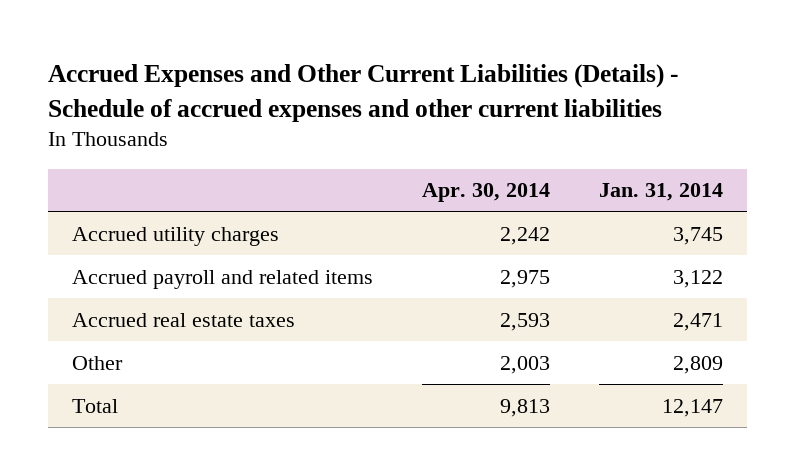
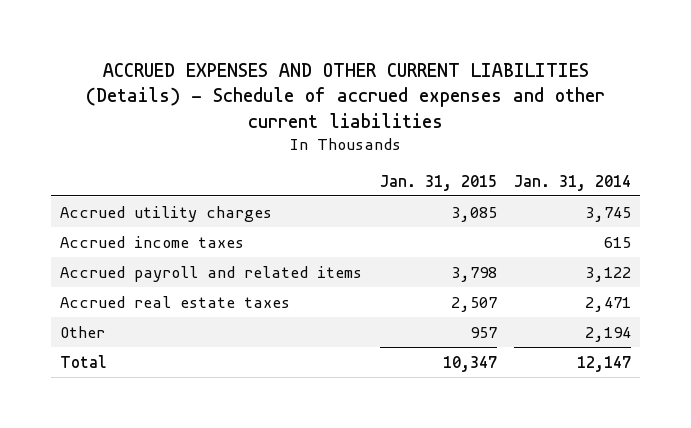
[47,64,678,122] Accrued Expenses and Other Current Liabilities (Details) - Schedule of accrued expenses and other current liabilities -> [85,62,605,128] ACCRUED EXPENSES AND OTHER CURRENT LIABILITIES (Details) - Schedule of accrued expenses and other current liabilities
[421,183,550,203] Apr. 30, 2014 -> none
none -> [379,174,497,191] Jan. 31, 2015
none -> [60,235,245,248] Accrued income taxes
[672,355,723,374] 2,809 -> [584,326,631,342] 2,194

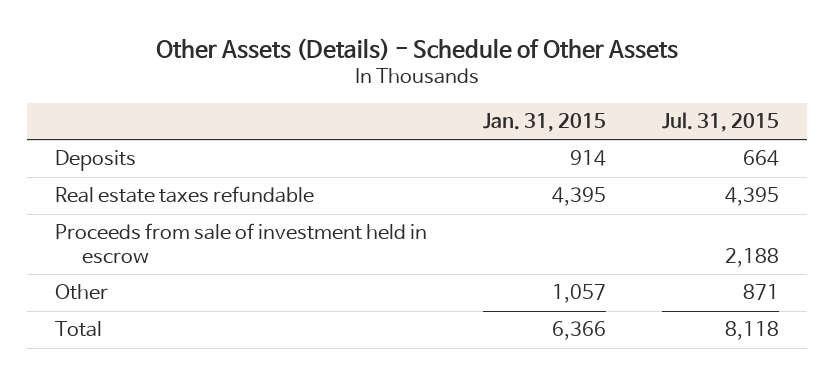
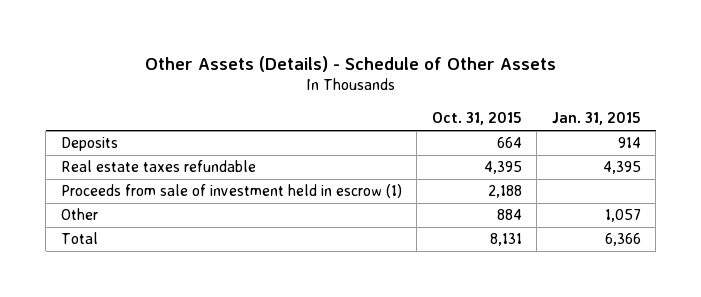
[662,111,780,132] Jul. 31, 2015 -> none
none -> [431,112,522,126] Oct. 31, 2015
[54,223,427,264] Proceeds from sale of investment held in escrow -> [60,184,402,199] Proceeds from sale of investment held in escrow (1)

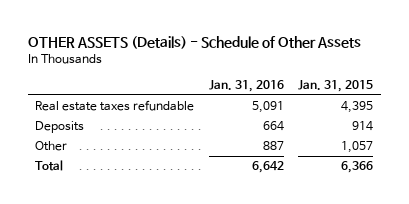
[144,55,556,72] Other Assets (Details) - Schedule of Other Assets -> [28,35,362,49] OTHER ASSETS (Details) - Schedule of Other Assets
[431,112,522,126] Oct. 31, 2015 -> none
none -> [208,80,284,93] Jan. 31, 2016
[60,184,402,199] Proceeds from sale of investment held in escrow (1) -> none
[60,137,118,152] Deposits -> [35,121,85,134] Deposits

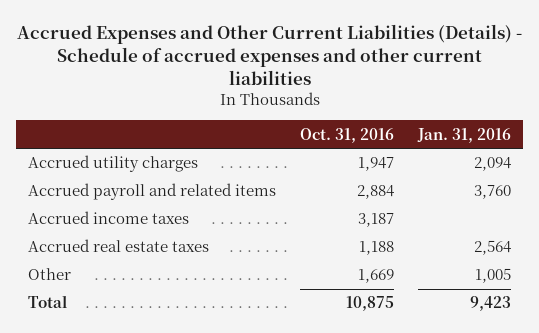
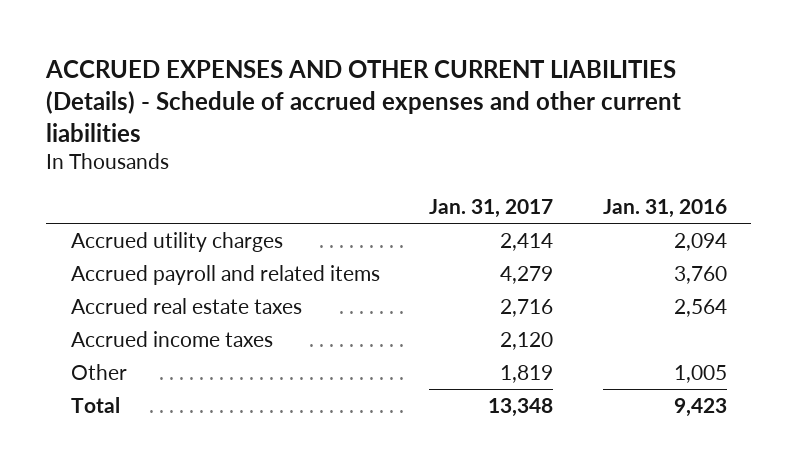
[16,24,522,86] Accrued Expenses and Other Current Liabilities (Details) - Schedule of accrued expenses and other current liabilities -> [44,59,681,142] ACCRUED EXPENSES AND OTHER CURRENT LIABILITIES (Details) - Schedule of accrued expenses and other current liabilities
[300,127,395,143] Oct. 31, 2016 -> none
none -> [429,198,554,218] Jan. 31, 2017
[28,211,190,225] Accrued income taxes -> [70,330,273,347] Accrued income taxes

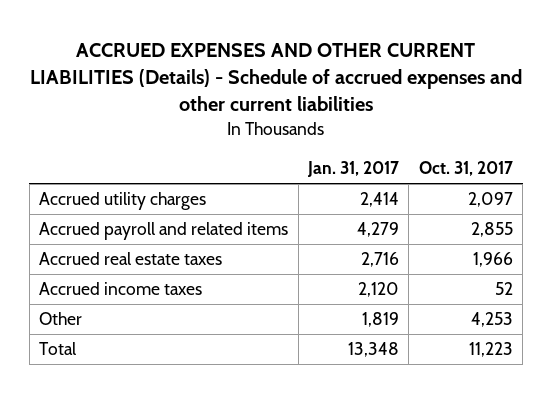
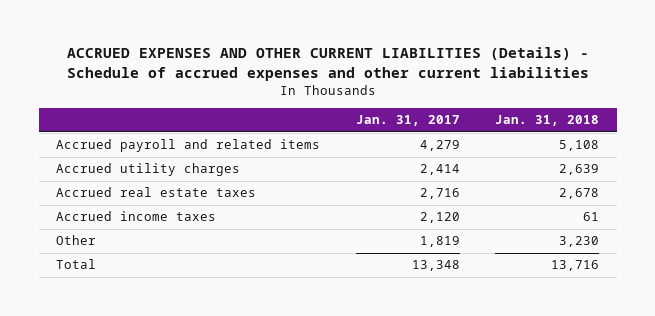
[418,161,513,177] Oct. 31, 2017 -> none
none -> [495,115,600,127] Jan. 31, 2018
[39,192,207,211] Accrued utility charges -> [56,163,241,177] Accrued utility charges

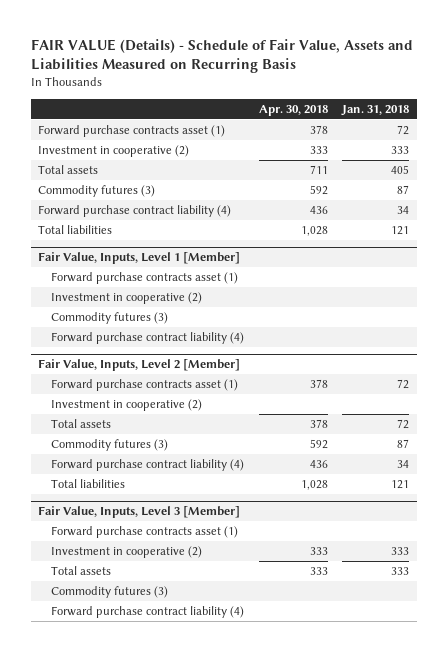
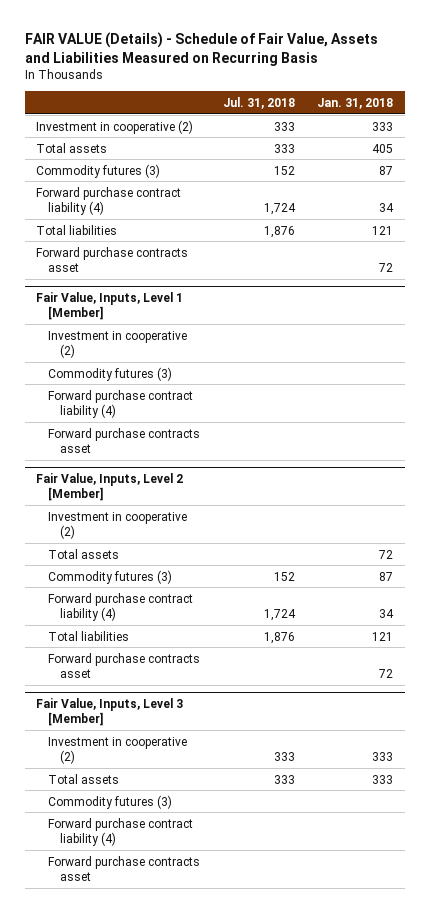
[258,104,328,116] Apr. 30, 2018 -> none
none -> [222,96,295,109] Jul. 31, 2018
[37,125,225,138] Forward purchase contracts asset (1) -> none
none -> [35,246,188,272] Forward purchase contracts asset
[51,272,239,285] Forward purchase contracts asset (1) -> none
none -> [47,427,200,453] Forward purchase contracts asset
[51,379,239,392] Forward purchase contracts asset (1) -> none
none -> [47,652,200,678] Forward purchase contracts asset
[51,526,239,539] Forward purchase contracts asset (1) -> none
none -> [47,855,200,881] Forward purchase contracts asset

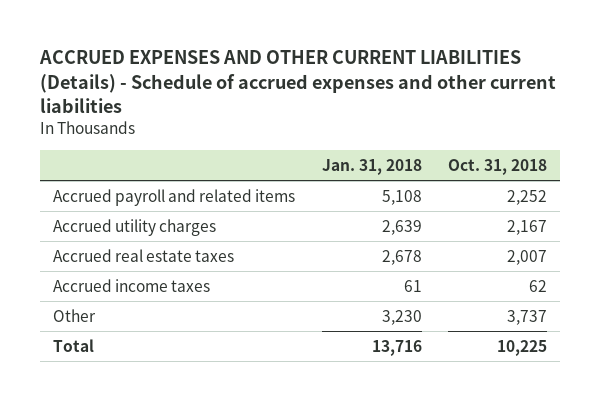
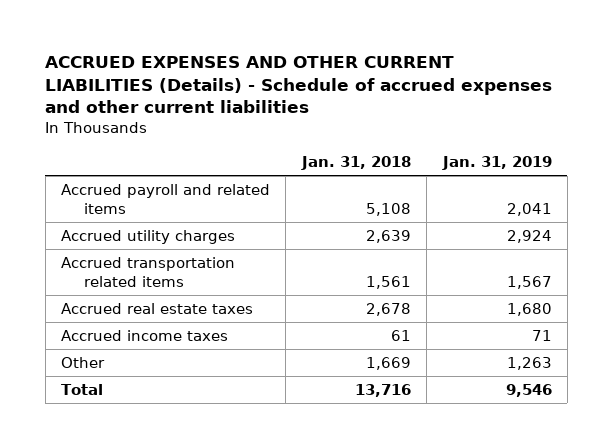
[448,158,548,175] Oct. 31, 2018 -> none
none -> [441,156,552,171] Jan. 31, 2019
none -> [60,257,235,287] Accrued transportation related items
[381,309,422,325] 3,230 -> [365,357,411,371] 1,669

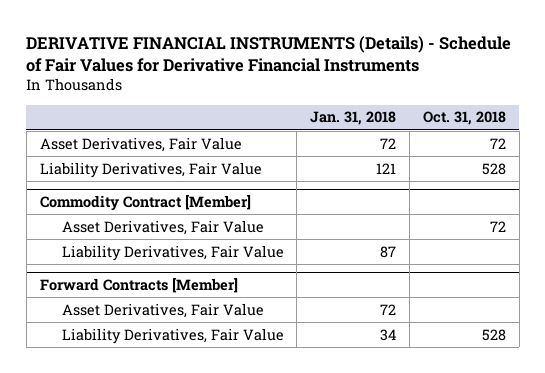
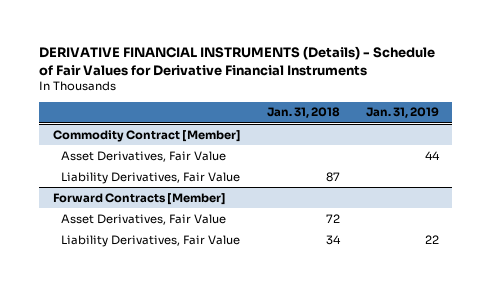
[422,111,506,126] Oct. 31, 2018 -> none
none -> [366,107,440,119] Jan. 31, 2019
[39,136,242,152] Asset Derivatives, Fair Value -> none
[39,161,262,178] Liability Derivatives, Fair Value -> none

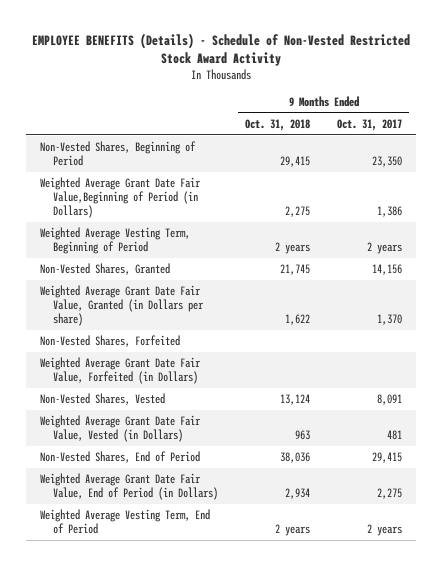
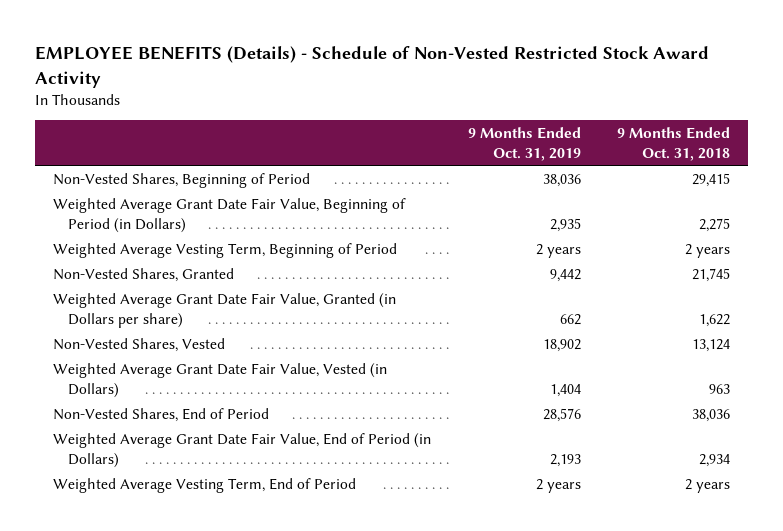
[337,118,403,131] Oct. 31, 2017 -> none
none -> [467,126,581,161] 9 Months Ended Oct. 31, 2019
[39,177,201,219] Weighted Average Grant Date Fair Value,Beginning of Period (in Dollars) -> [53,197,407,233] Weighted Average Grant Date Fair Value, Beginning of Period (in Dollars)
[39,335,180,348] Non-Vested Shares, Forfeited -> none
[39,357,201,385] Weighted Average Grant Date Fair Value, Forfeited (in Dollars) -> none

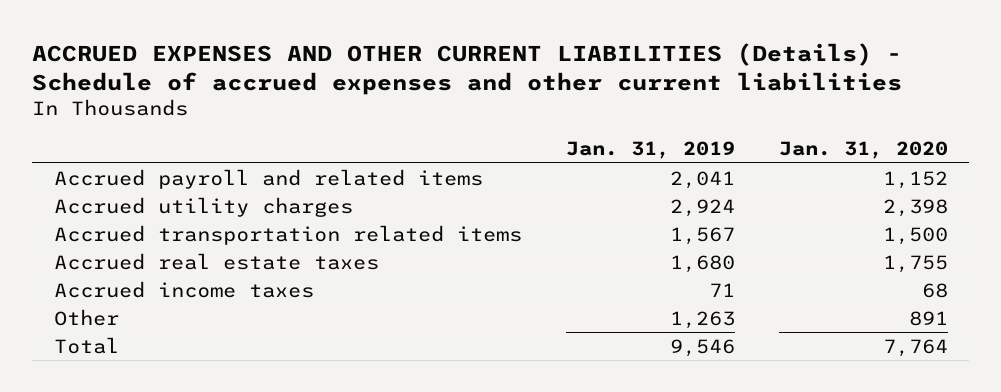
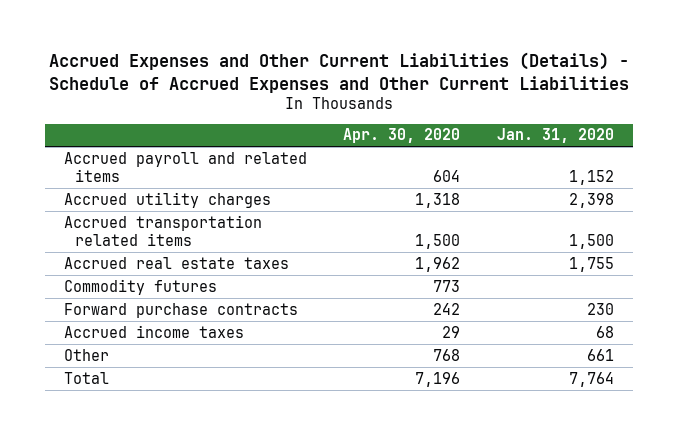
[31,43,902,96] ACCRUED EXPENSES AND OTHER CURRENT LIABILITIES (Details) - Schedule of accrued expenses and other current liabilities -> [48,52,629,93] Accrued Expenses and Other Current Liabilities (Details) - Schedule of Accrued Expenses and Other Current Liabilities
[565,140,735,159] Jan. 31, 2019 -> none
none -> [343,128,461,144] Apr. 30, 2020
none -> [63,278,217,295] Commodity futures
none -> [63,302,298,318] Forward purchase contracts
[908,310,948,326] 891 -> [587,348,615,361] 661

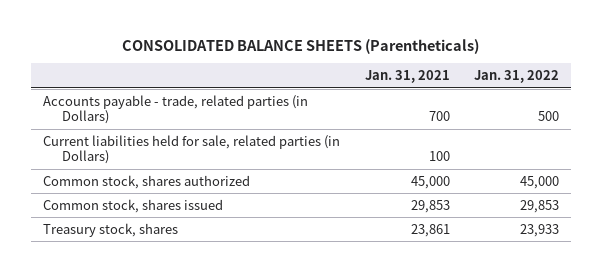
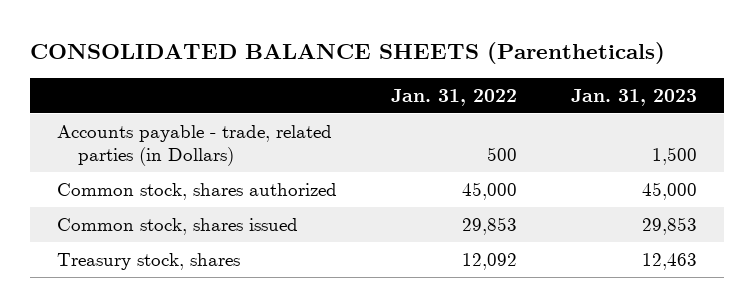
[364,70,450,84] Jan. 31, 2021 -> none
none -> [571,88,698,106] Jan. 31, 2023
[43,134,341,165] Current liabilities held for sale, related parties (in Dollars) -> none
[520,223,560,237] 23,933 -> [462,252,518,270] 12,092

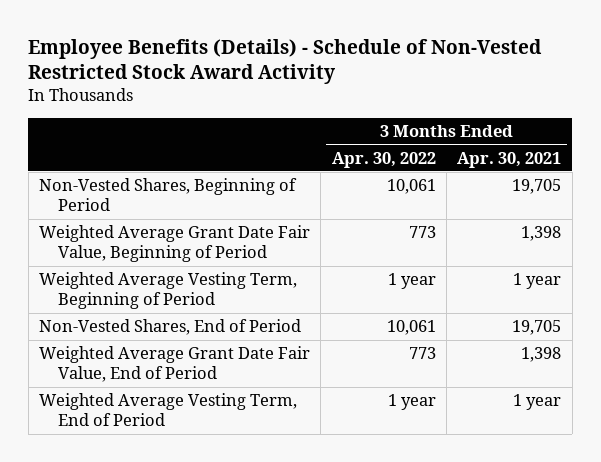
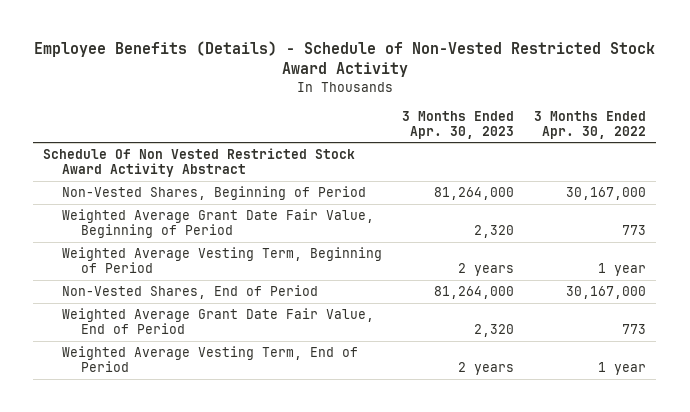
[457,151,562,168] Apr. 30, 2021 -> none
none -> [402,110,515,139] 3 Months Ended Apr. 30, 2023
none -> [43,148,356,178] Schedule Of Non Vested Restricted Stock Award Activity Abstract
[386,179,436,195] 10,061 -> [566,187,647,201] 30,167,000
[386,320,436,336] 10,061 -> [566,286,647,300] 30,167,000

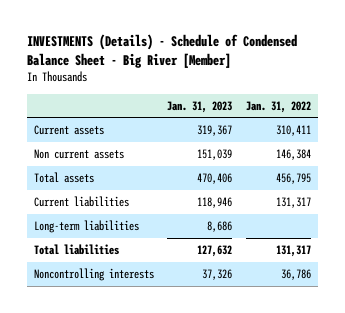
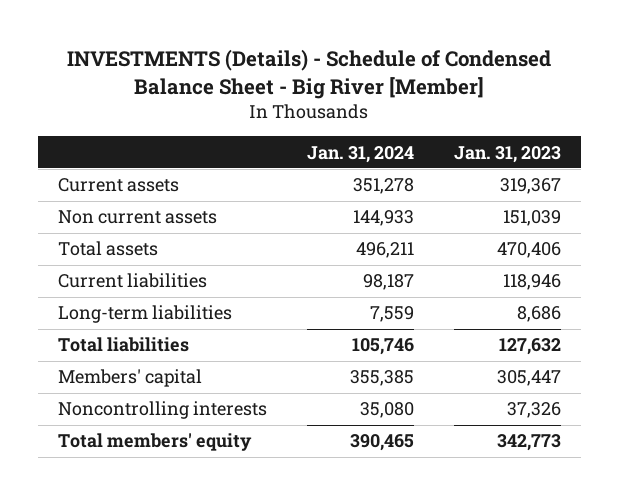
[245,100,311,113] Jan. 31, 2022 -> none
none -> [306,145,414,163] Jan. 31, 2024
none -> [57,369,202,388] Members' capital
none -> [57,433,252,452] Total members' equity

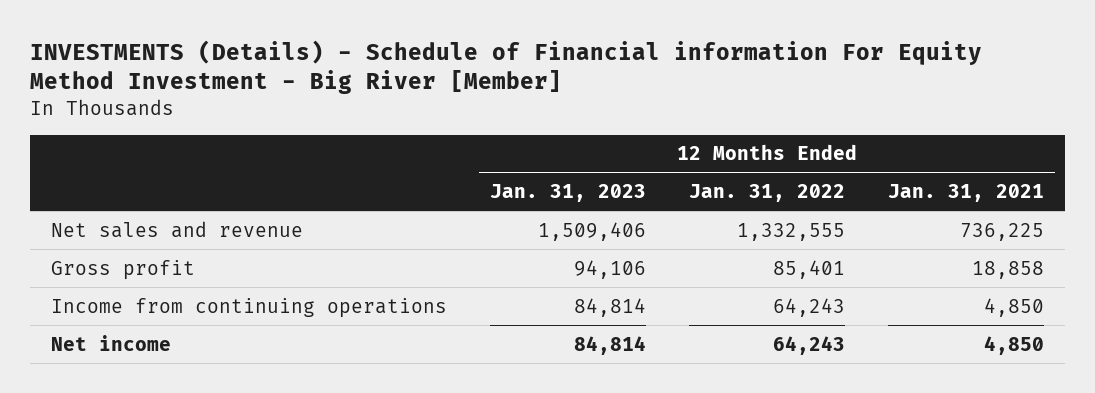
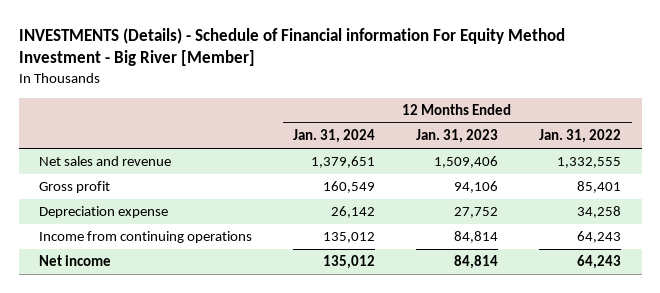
[887,183,1044,202] Jan. 31, 2021 -> none
none -> [293,129,376,144] Jan. 31, 2024
none -> [39,206,169,219] Depreciation expense

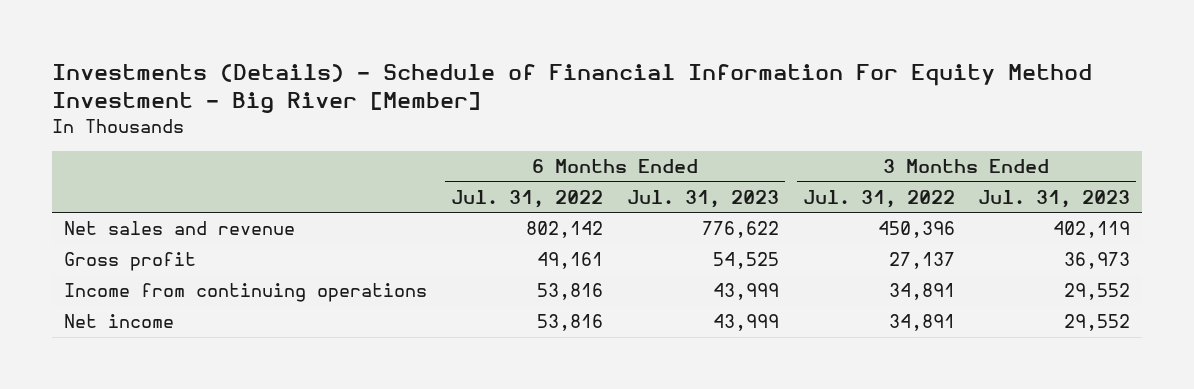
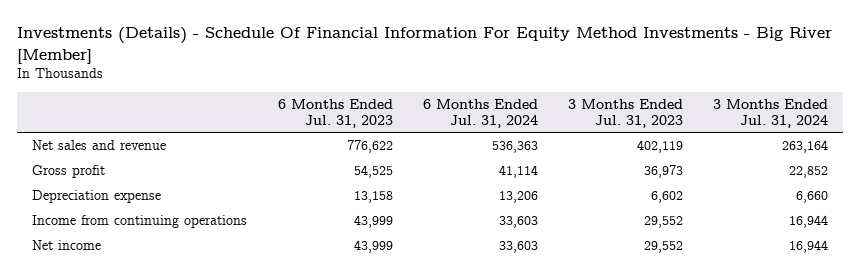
[51,63,1092,114] Investments (Details) - Schedule of Financial Information For Equity Method Investment - Big River [Member] -> [17,27,833,64] Investments (Details) - Schedule Of Financial Information For Equity Method Investments - Big River [Member]
[450,189,603,208] Jul. 31, 2022 -> none
[802,189,955,208] Jul. 31, 2022 -> none
none -> [422,98,538,128] 6 Months Ended Jul. 31, 2024
none -> [713,98,829,128] 3 Months Ended Jul. 31, 2024
none -> [32,190,162,204] Depreciation expense

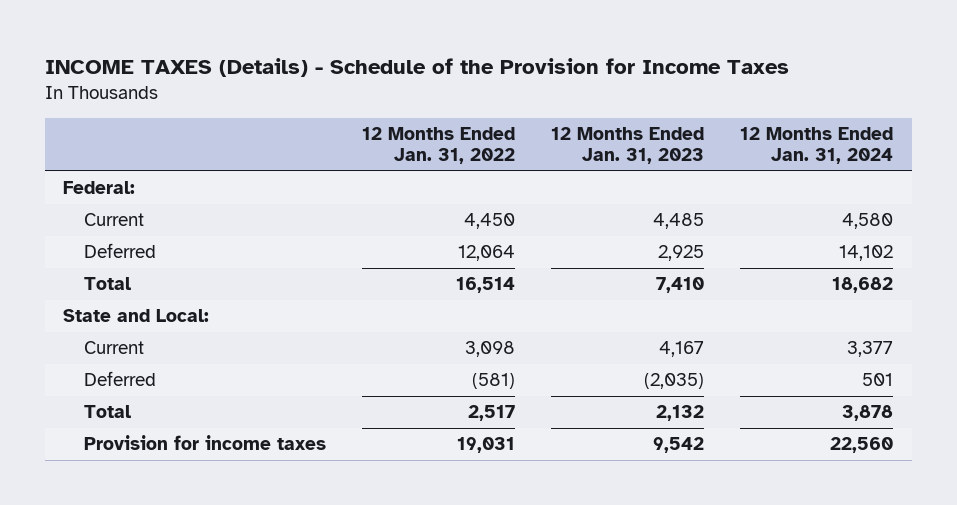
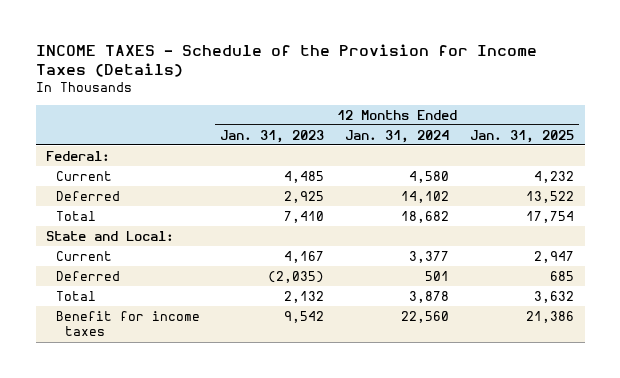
[45,58,790,78] INCOME TAXES (Details) - Schedule of the Provision for Income Taxes -> [35,43,537,78] INCOME TAXES - Schedule of the Provision for Income Taxes (Details)
[362,126,516,165] 12 Months Ended Jan. 31, 2022 -> none
none -> [470,129,575,143] Jan. 31, 2025
[84,435,327,451] Provision for income taxes -> [55,310,200,337] Benefit for income taxes

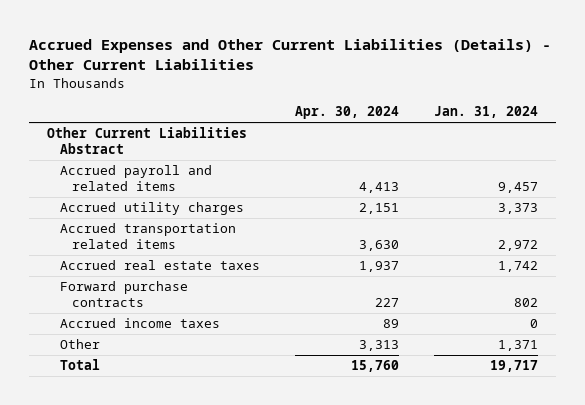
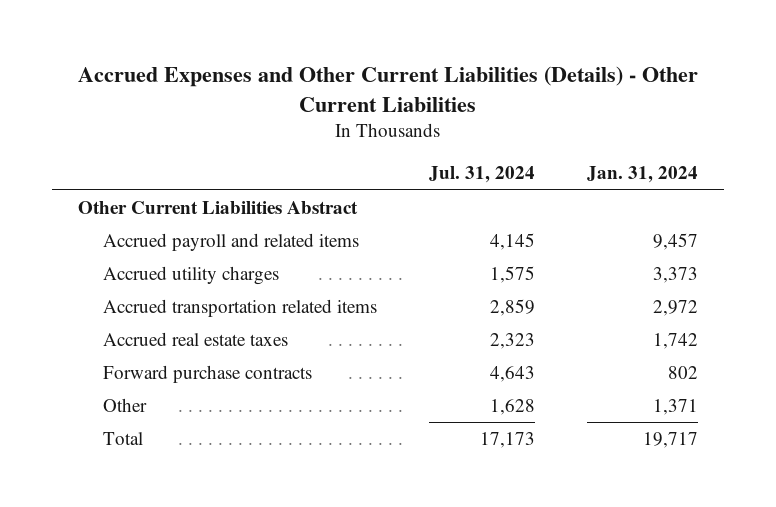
[294,106,399,120] Apr. 30, 2024 -> none
none -> [428,166,535,184] Jul. 31, 2024
[59,318,220,329] Accrued income taxes -> none

